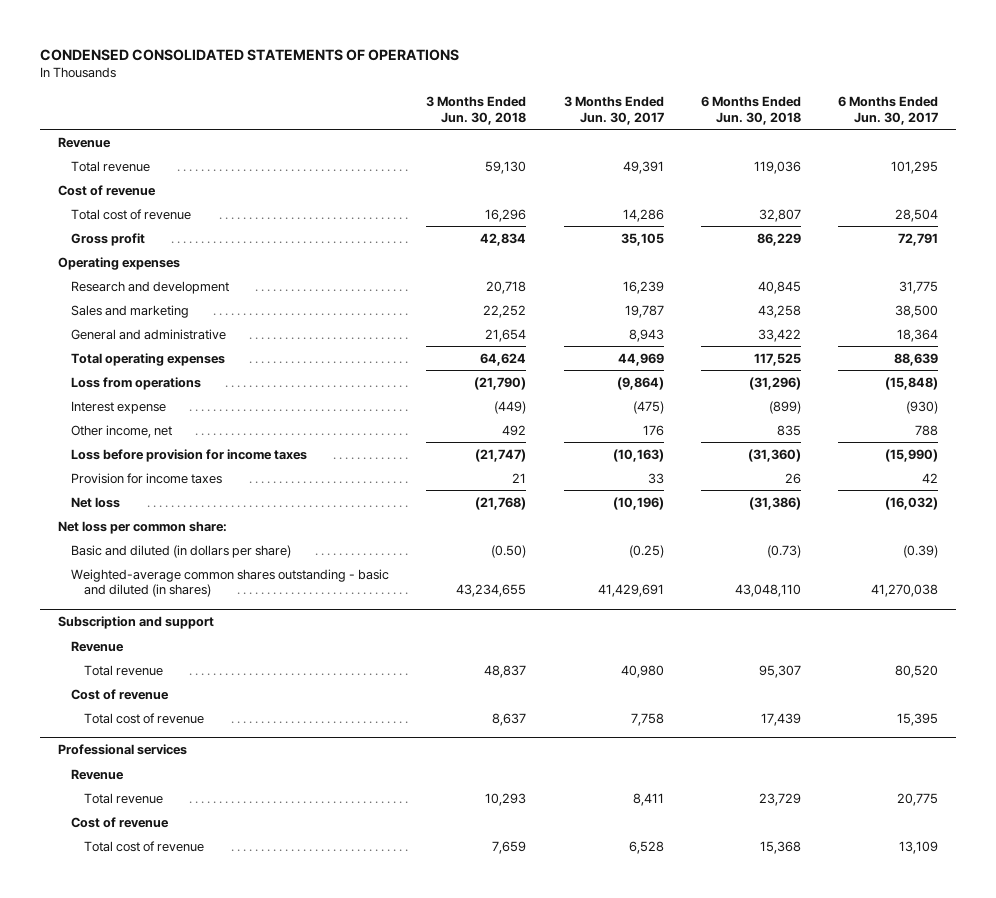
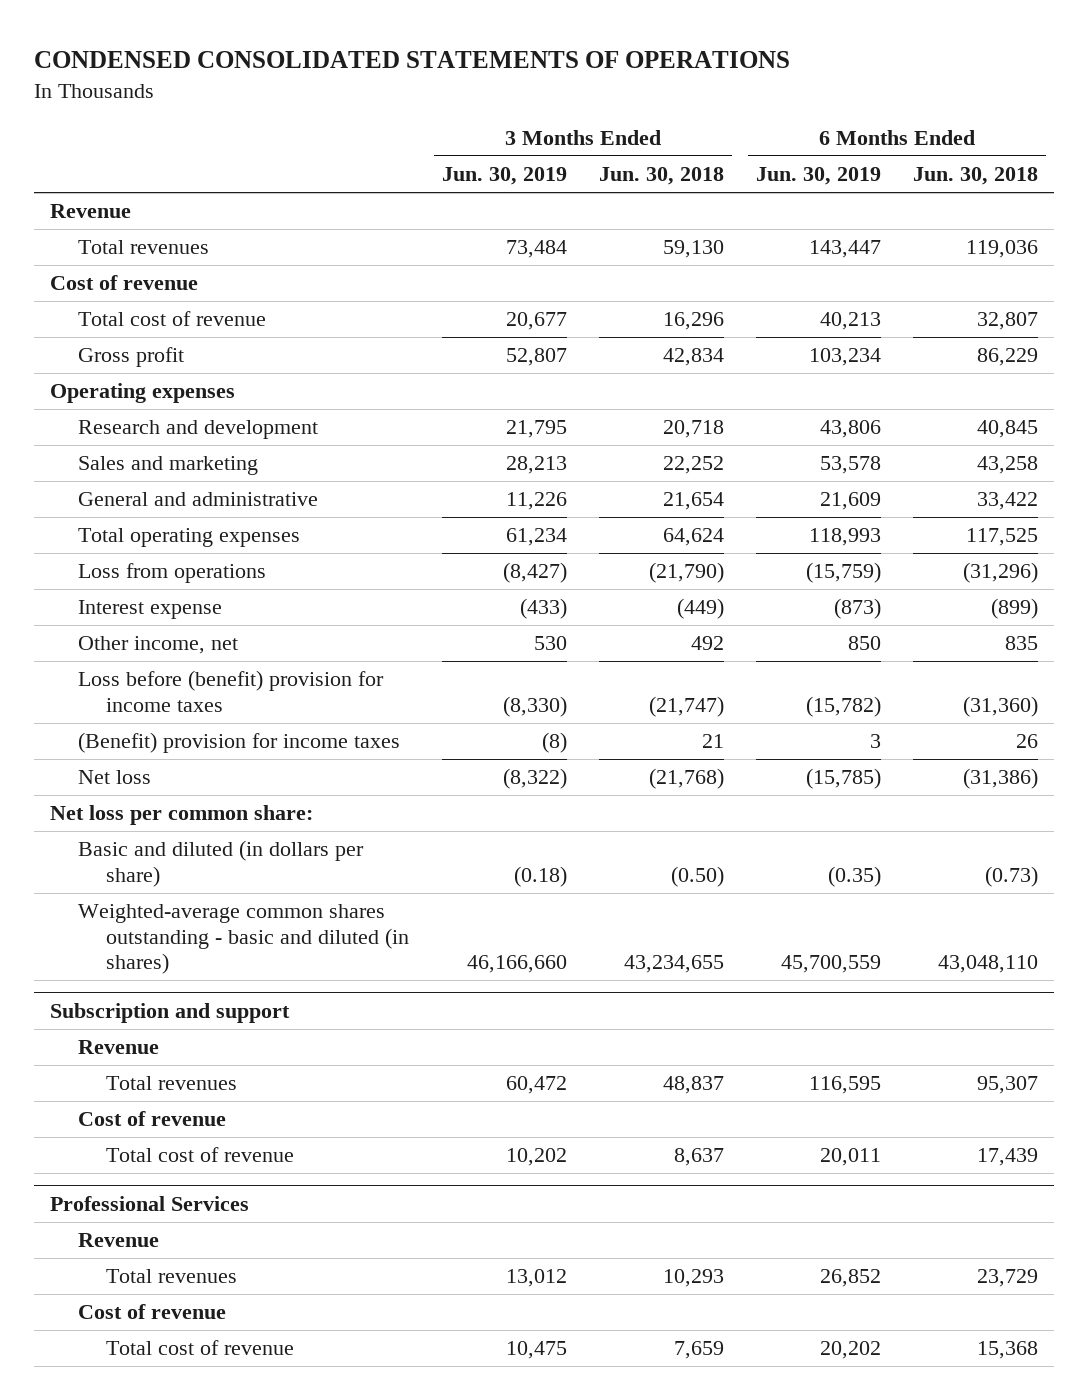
[563,96,664,125] 3 Months Ended Jun. 30, 2017 -> none
[837,96,938,125] 6 Months Ended Jun. 30, 2017 -> none
none -> [441,167,567,186] Jun. 30, 2019
none -> [755,167,881,186] Jun. 30, 2019
[71,160,151,172] Total revenue -> [78,240,210,255] Total revenues
[71,448,308,462] Loss before provision for income taxes -> [78,670,385,712] Loss before (benefit) provision for income taxes
[71,472,223,484] Provision for income taxes -> [78,732,401,754] (Benefit) provision for income taxes
[84,664,164,676] Total revenue -> [106,1076,238,1091] Total revenues
[58,744,188,756] Professional services -> [50,1195,250,1211] Professional Services
[84,792,164,804] Total revenue -> [106,1269,238,1284] Total revenues

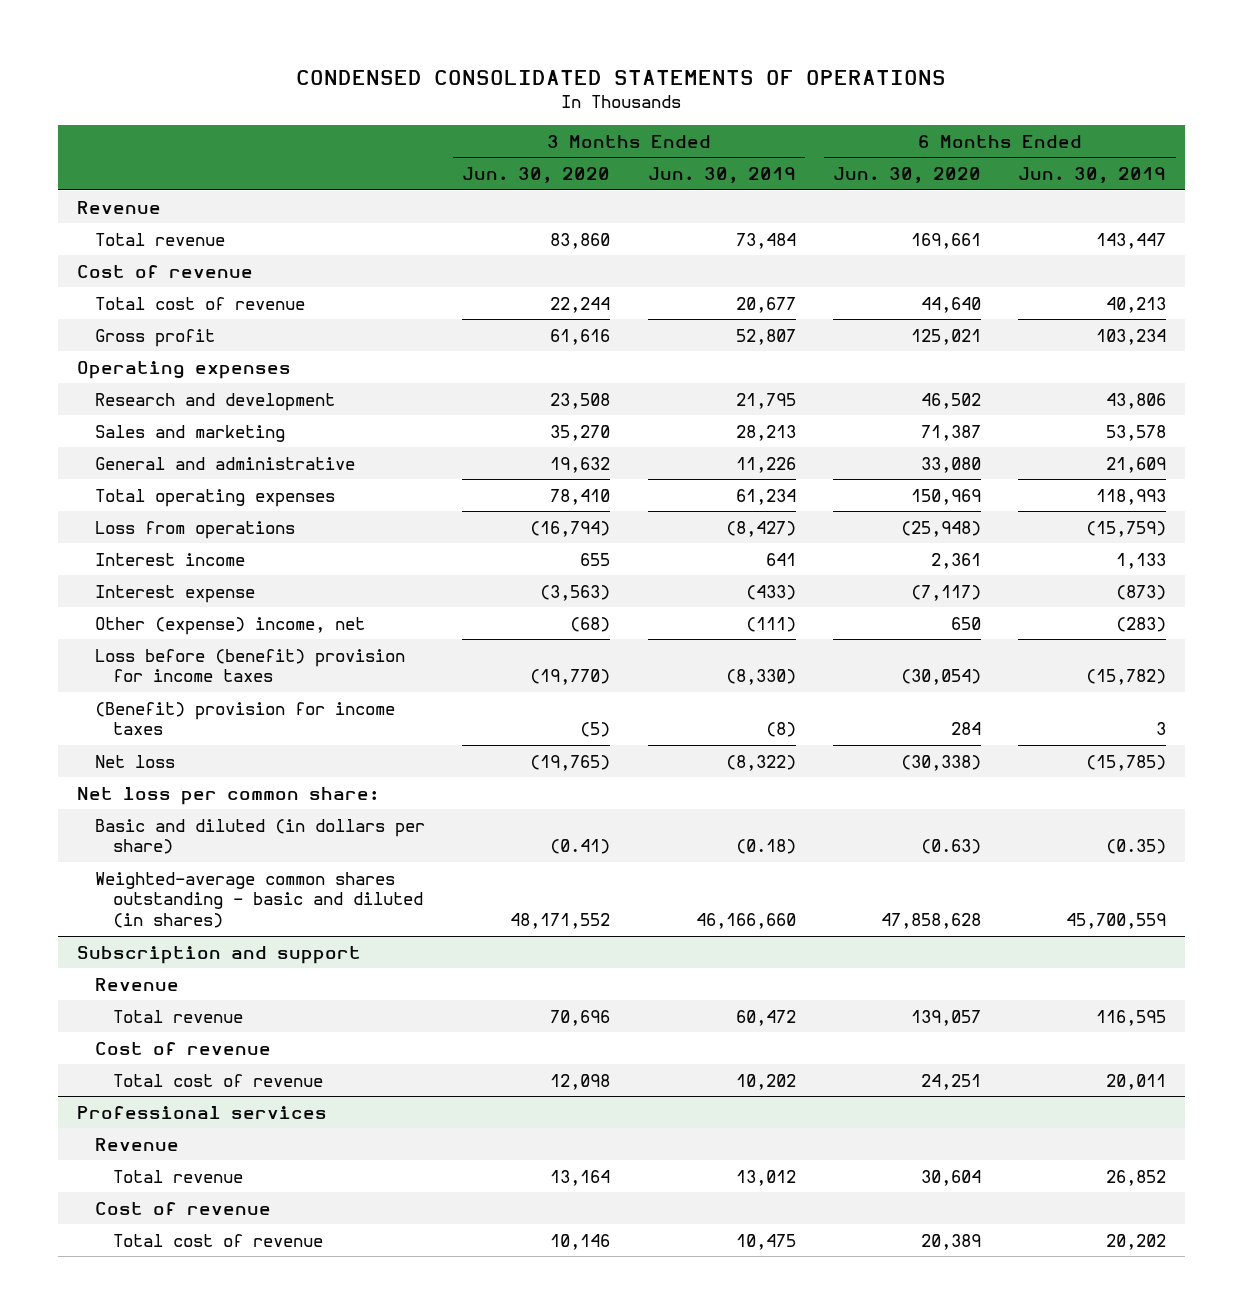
[598,167,724,186] Jun. 30, 2018 -> none
[912,167,1038,186] Jun. 30, 2018 -> none
none -> [462,167,611,184] Jun. 30, 2020
none -> [832,167,981,184] Jun. 30, 2020
[78,240,210,255] Total revenues -> [94,232,225,246] Total revenue
none -> [94,552,245,566] Interest income
[78,636,239,655] Other income, net -> [94,616,365,635] Other (expense) income, net
[533,636,567,651] 530 -> [745,616,796,632] (111)
[847,636,881,651] 850 -> [1116,616,1167,632] (283)
[106,1076,238,1091] Total revenues -> [112,1009,243,1023] Total revenue
[50,1195,250,1211] Professional Services -> [76,1105,327,1119] Professional services
[106,1269,238,1284] Total revenues -> [112,1169,243,1183] Total revenue

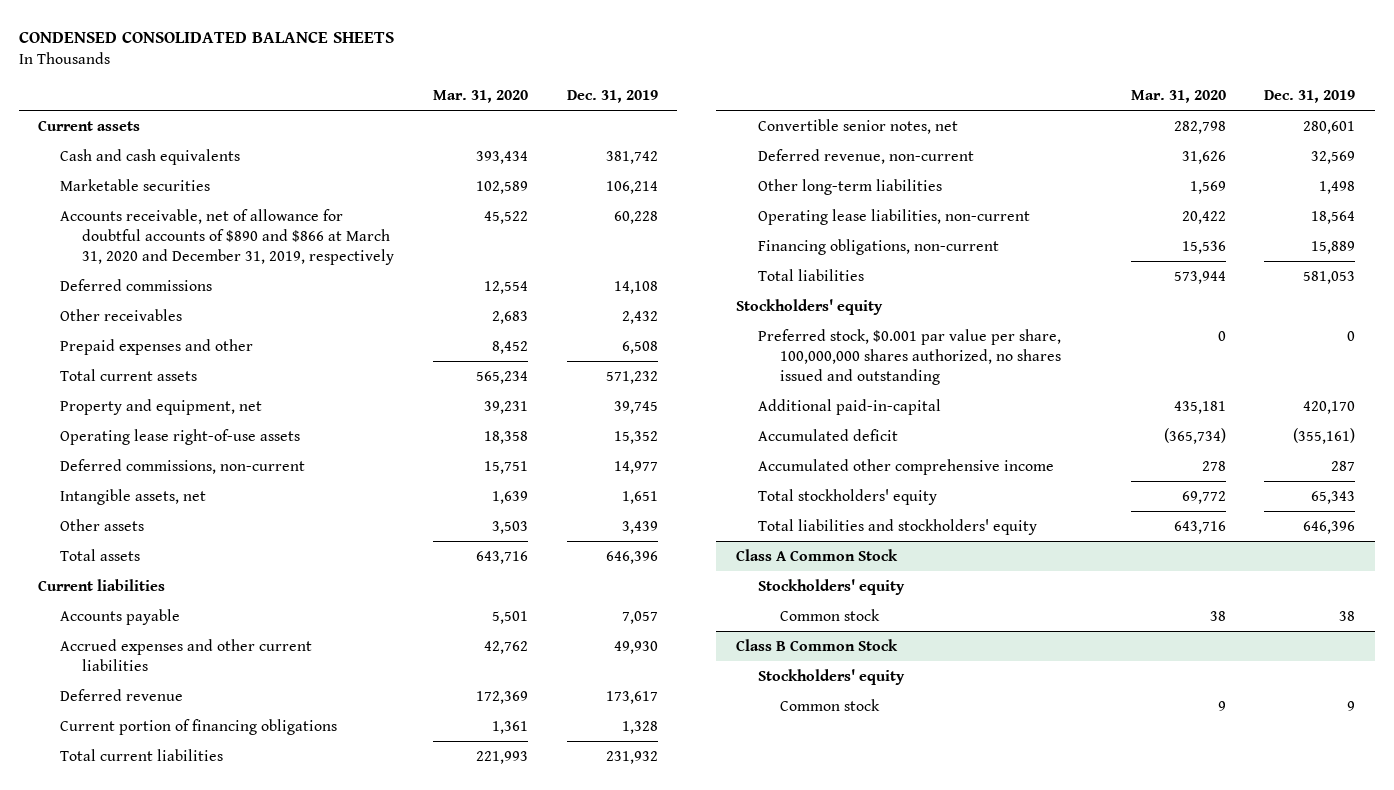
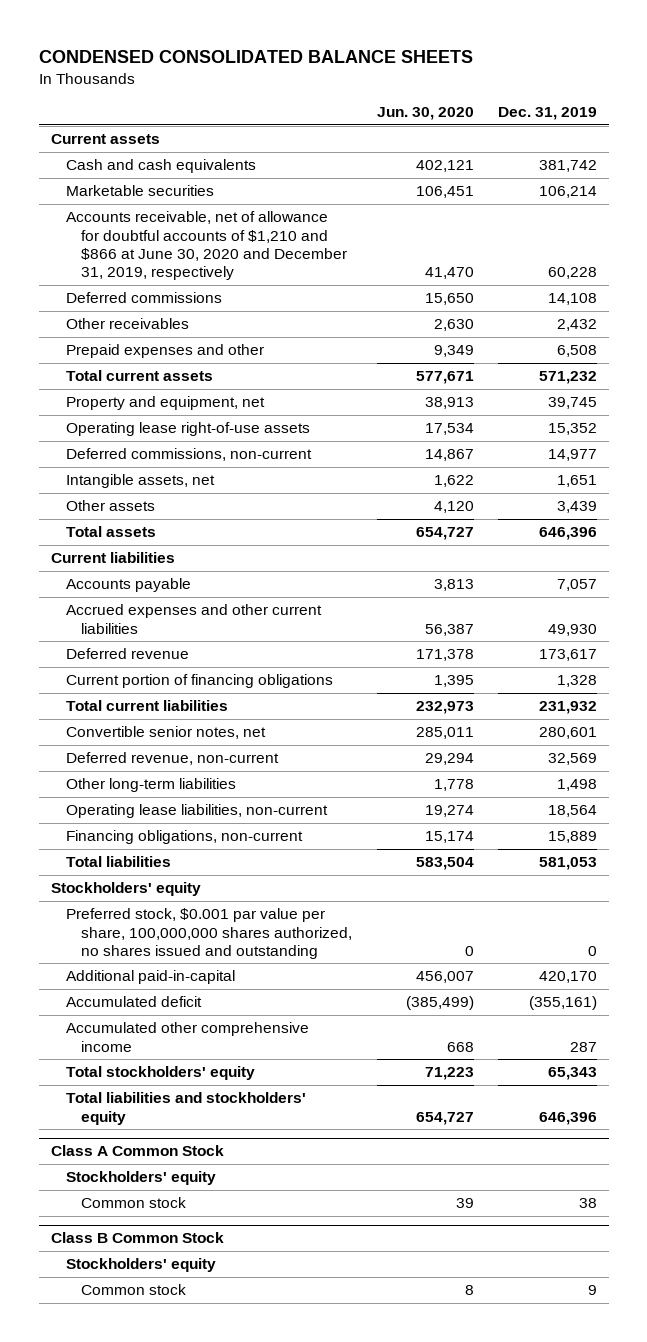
[433,90,529,104] Mar. 31, 2020 -> none
none -> [376,107,474,121] Jun. 30, 2020
[60,208,395,265] Accounts receivable, net of allowance for doubtful accounts of $890 and $866 at March 31, 2020 and December 31, 2019, respectively -> [66,211,348,281] Accounts receivable, net of allowance for doubtful accounts of $1,210 and $866 at June 30, 2020 and December 31, 2019, respectively

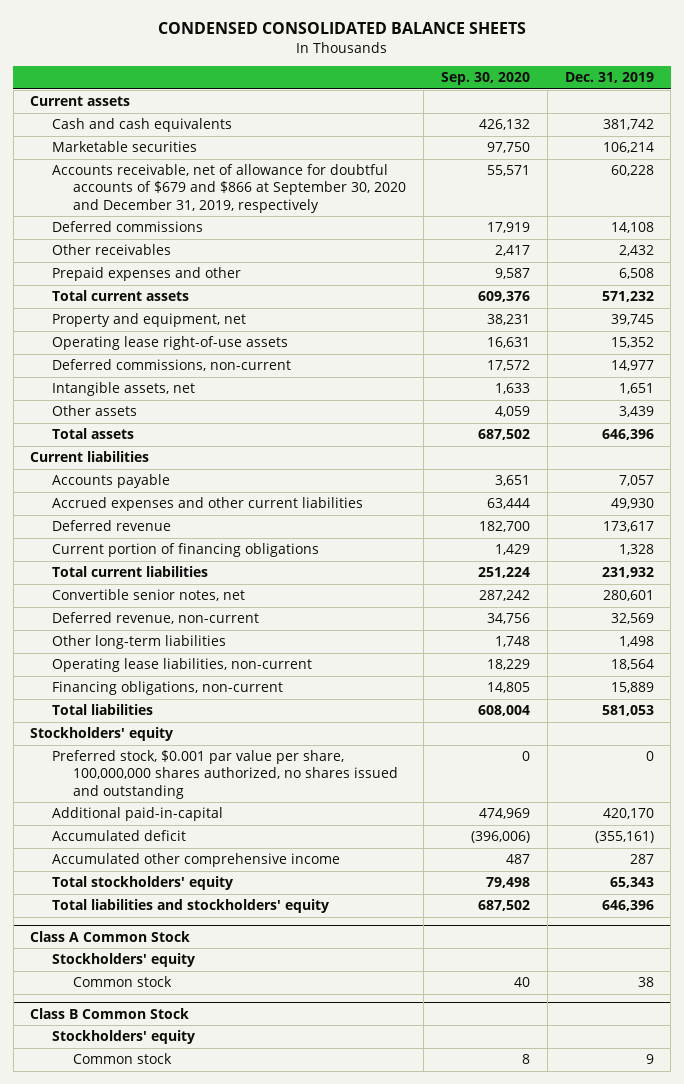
[376,107,474,121] Jun. 30, 2020 -> none
none -> [440,72,530,86] Sep. 30, 2020
[66,211,348,281] Accounts receivable, net of allowance for doubtful accounts of $1,210 and $866 at June 30, 2020 and December 31, 2019, respectively -> [51,164,407,213] Accounts receivable, net of allowance for doubtful accounts of $679 and $866 at September 30, 2020 and December 31, 2019, respectively

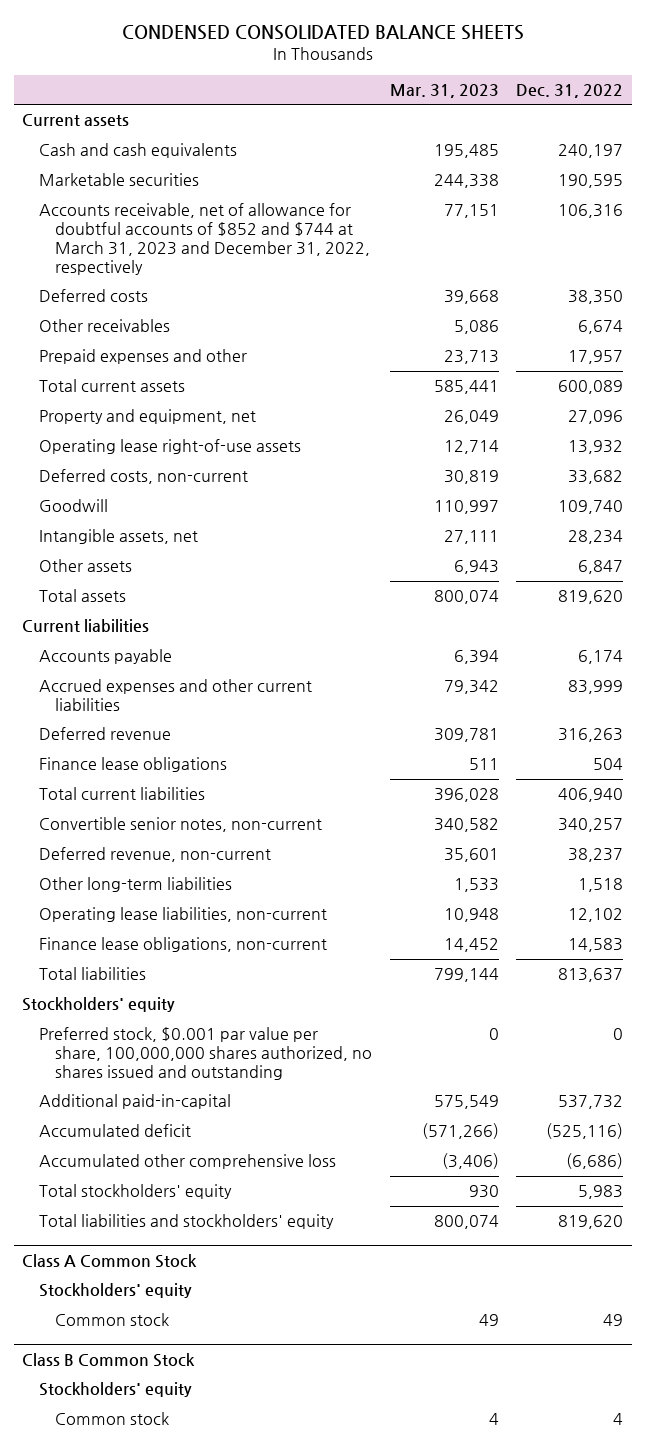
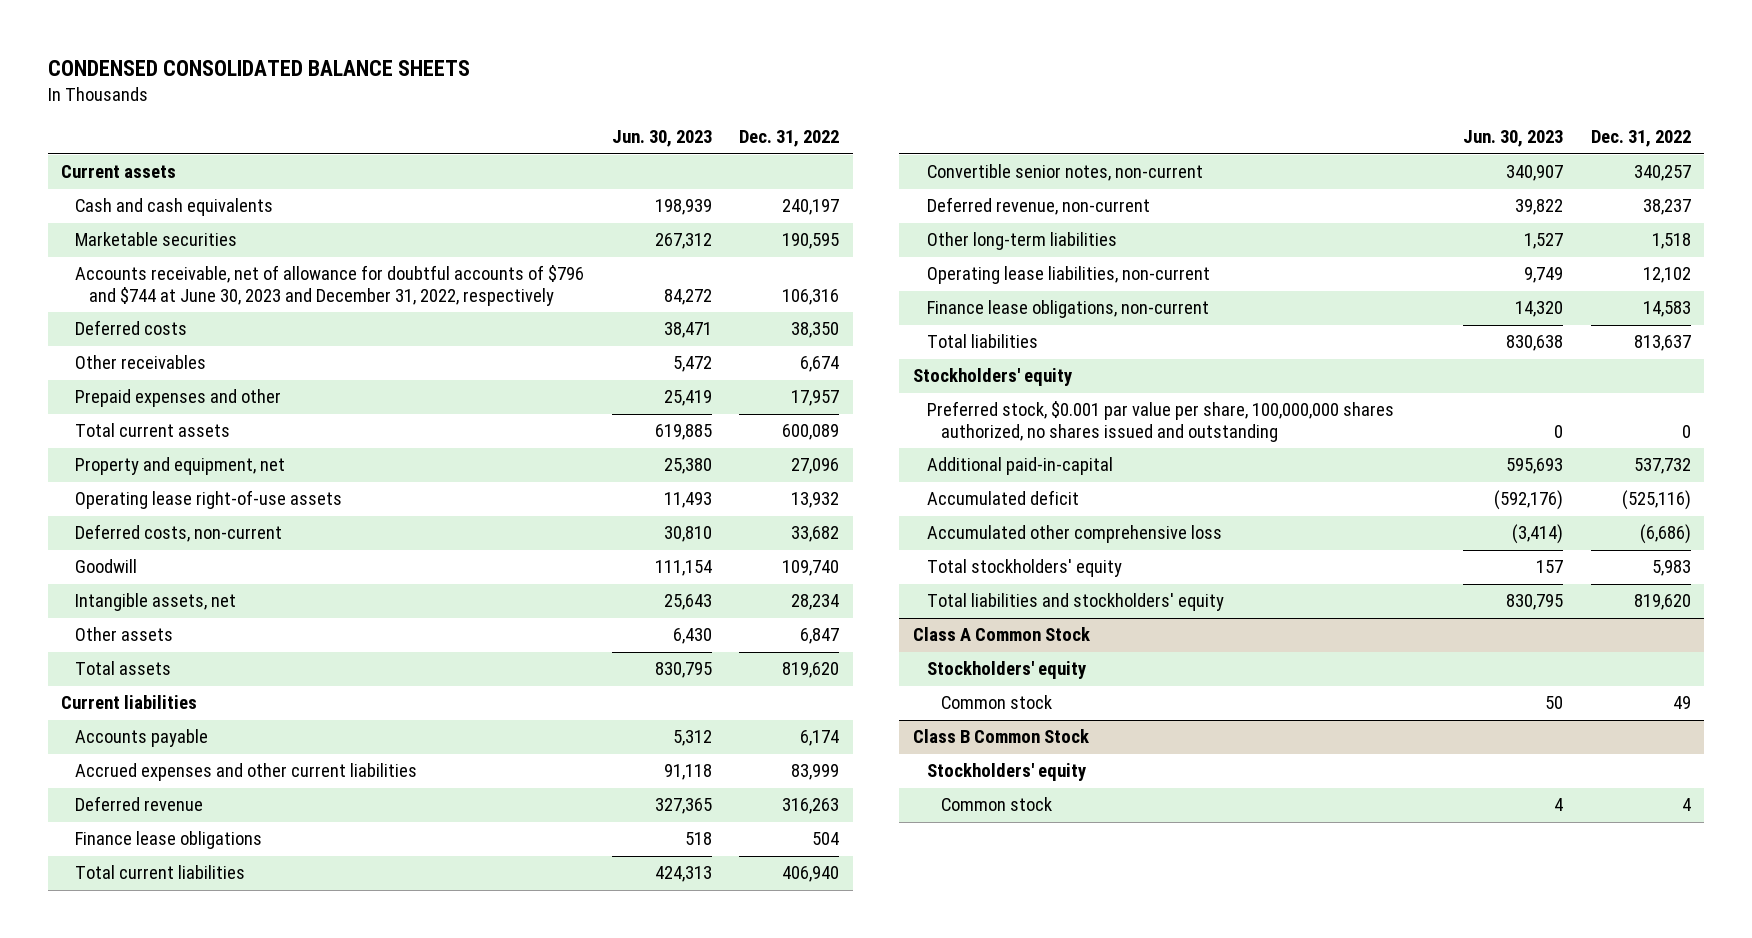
[389,84,499,99] Mar. 31, 2023 -> none
none -> [611,130,712,148] Jun. 30, 2023
[38,203,371,275] Accounts receivable, net of allowance for doubtful accounts of $852 and $744 at March 31, 2023 and December 31, 2022, respectively -> [75,265,585,306] Accounts receivable, net of allowance for doubtful accounts of $796 and $744 at June 30, 2023 and December 31, 2022, respectively

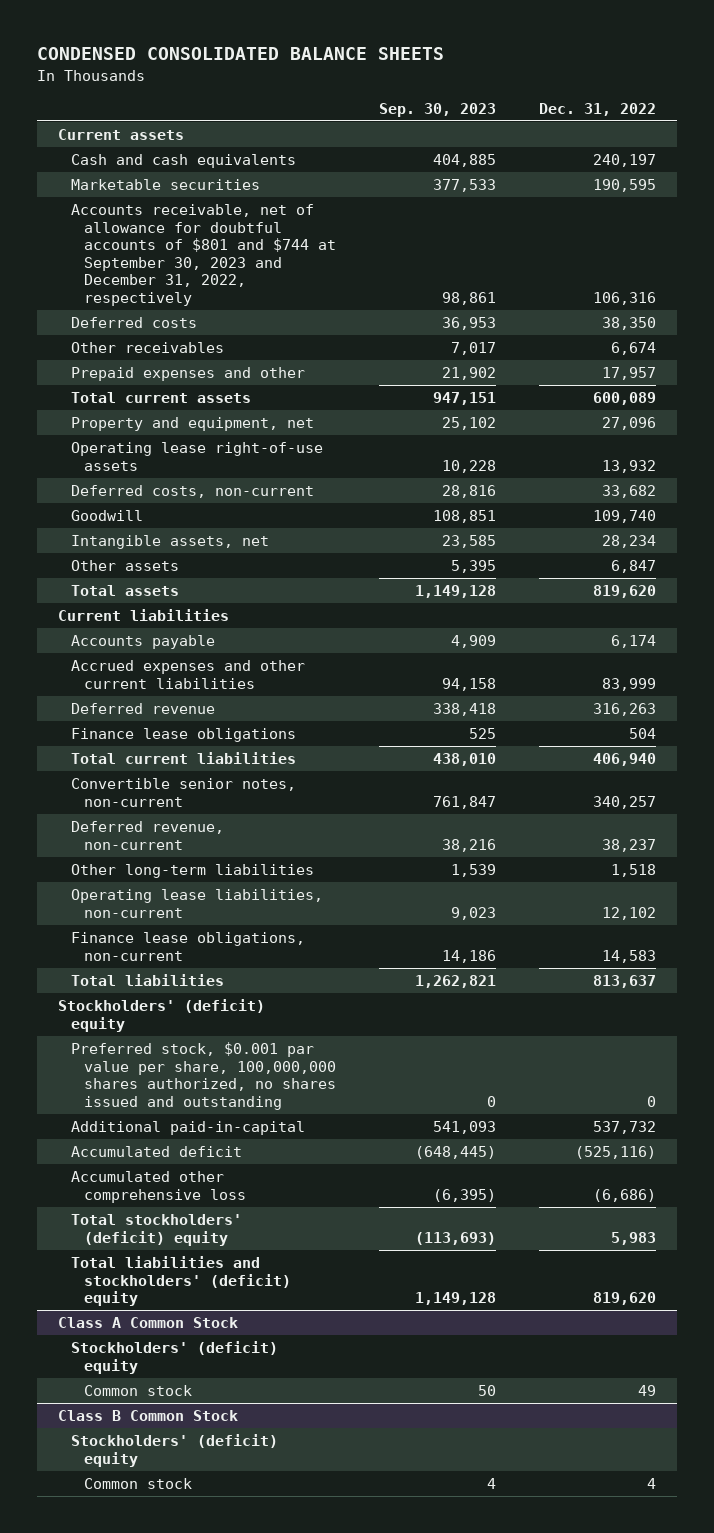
[611,130,712,148] Jun. 30, 2023 -> none
none -> [379,102,497,117] Sep. 30, 2023
[75,265,585,306] Accounts receivable, net of allowance for doubtful accounts of $796 and $744 at June 30, 2023 and December 31, 2022, respectively -> [71,204,337,307] Accounts receivable, net of allowance for doubtful accounts of $801 and $744 at September 30, 2023 and December 31, 2022, respectively
[912,368,1072,387] Stockholders' equity -> [57,999,265,1032] Stockholders' (deficit) equity
[926,559,1122,578] Total stockholders' equity -> [71,1214,243,1246] Total stockholders' (deficit) equity
[926,593,1224,612] Total liabilities and stockholders' equity -> [71,1256,292,1307] Total liabilities and stockholders' (deficit) equity
[926,661,1086,680] Stockholders' equity -> [71,1341,279,1374] Stockholders' (deficit) equity
[926,763,1086,782] Stockholders' equity -> [71,1434,279,1467] Stockholders' (deficit) equity

